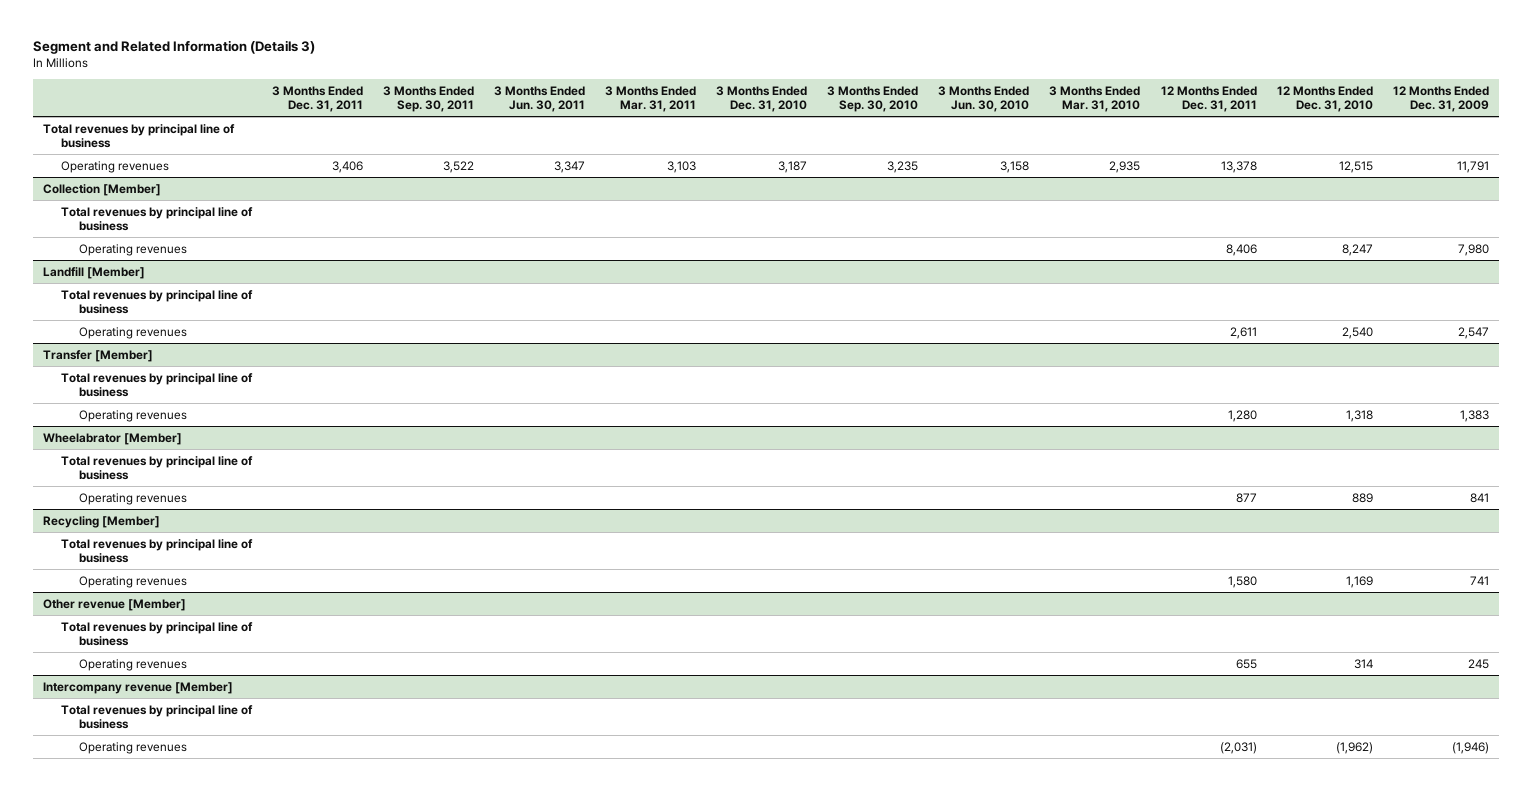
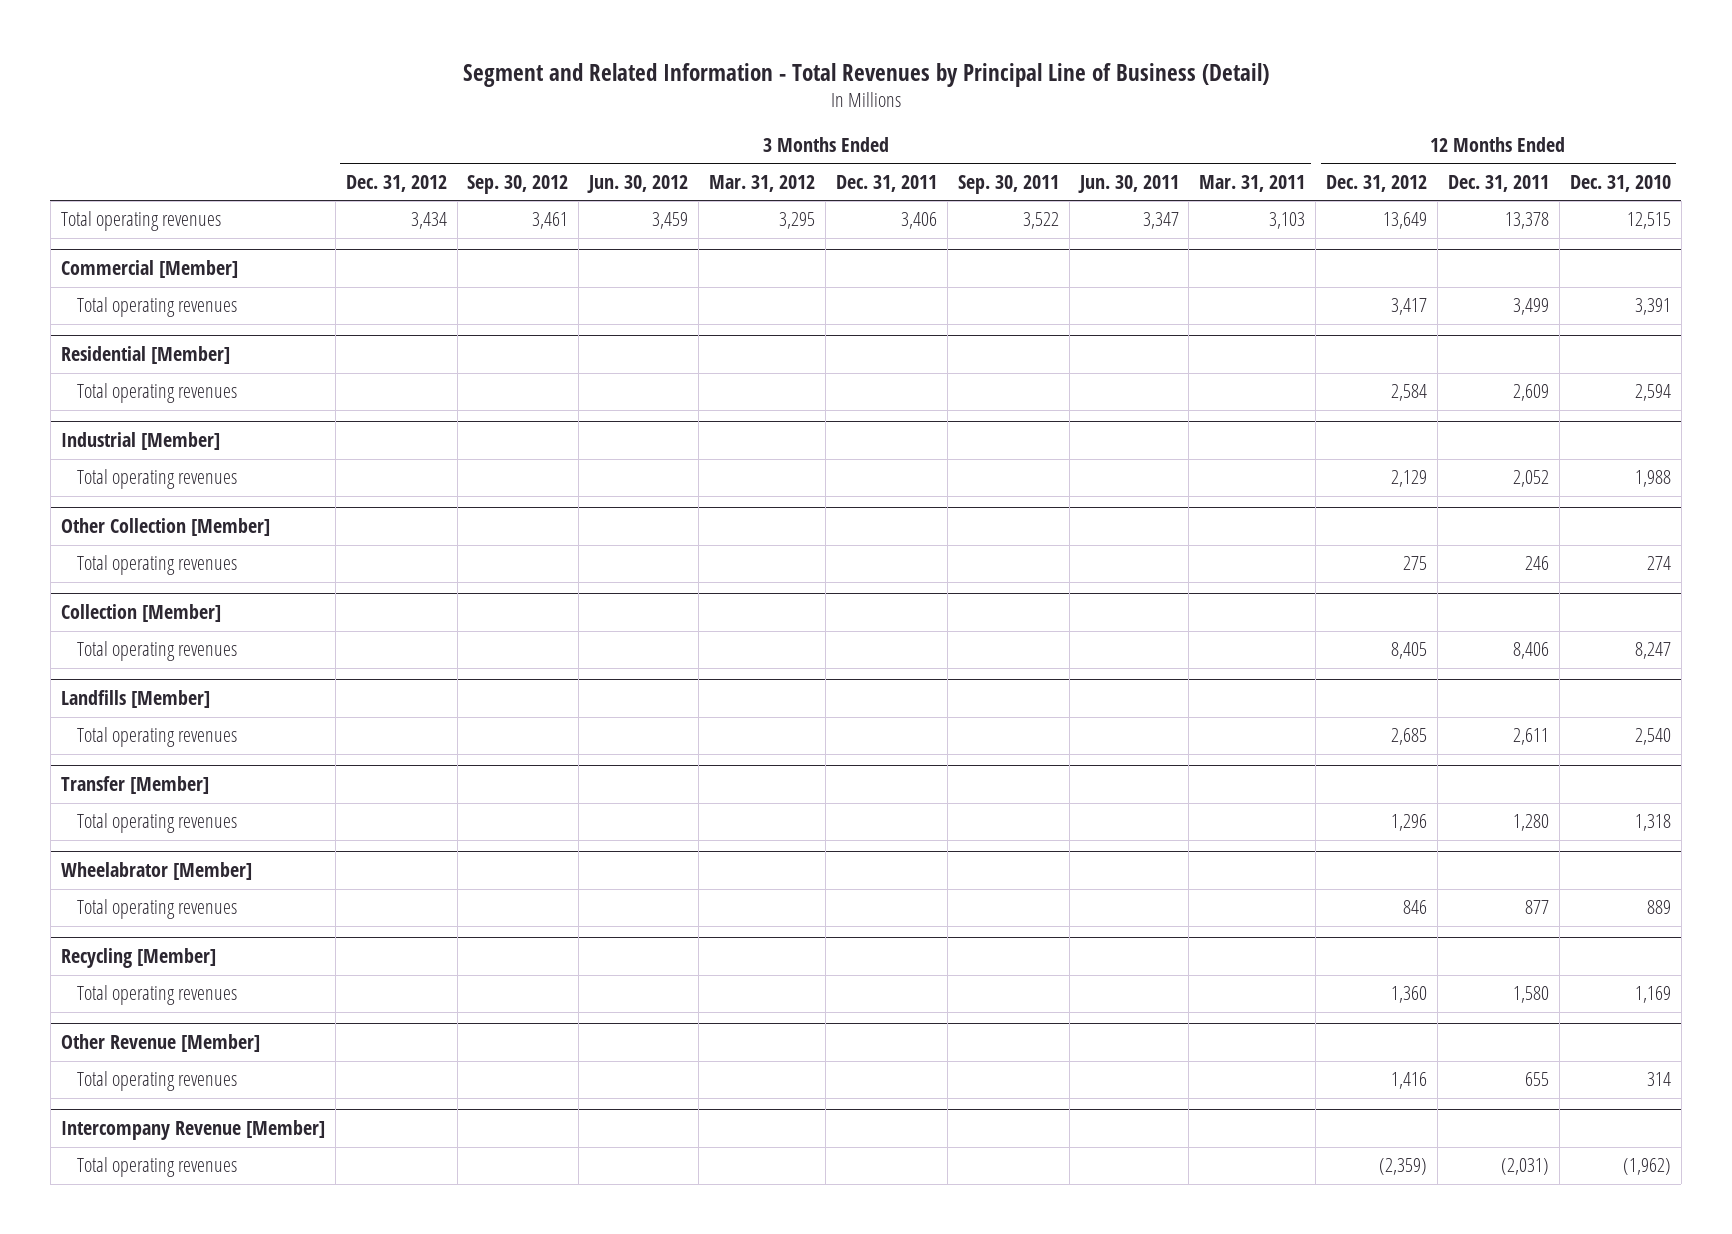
[32,40,315,55] Segment and Related Information (Details 3) -> [462,62,1269,87] Segment and Related Information - Total Revenues by Principal Line of Business (Detail)
[716,85,808,113] 3 Months Ended Dec. 31, 2010 -> none
[827,85,919,113] 3 Months Ended Sep. 30, 2010 -> none
[938,85,1030,113] 3 Months Ended Jun. 30, 2010 -> none
[1049,85,1141,113] 3 Months Ended Mar. 31, 2010 -> none
[1392,85,1489,113] 12 Months Ended Dec. 31, 2009 -> none
none -> [345,174,447,192] Dec. 31, 2012
none -> [467,174,569,194] Sep. 30, 2012
none -> [587,174,689,193] Jun. 30, 2012
none -> [709,174,816,192] Mar. 31, 2012
none -> [1326,174,1428,192] Dec. 31, 2012
[42,123,235,148] Total revenues by principal line of business -> none
[60,160,169,173] Operating revenues -> [60,211,221,232] Total operating revenues
none -> [60,260,238,279] Commercial [Member]
none -> [76,297,237,318] Total operating revenues
none -> [60,346,230,365] Residential [Member]
none -> [76,383,237,404] Total operating revenues
none -> [60,432,220,451] Industrial [Member]
none -> [76,469,237,490] Total operating revenues
none -> [60,518,270,537] Other Collection [Member]
none -> [76,555,237,576] Total operating revenues
[60,206,253,231] Total revenues by principal line of business -> none
[60,289,253,314] Total revenues by principal line of business -> none
[78,243,187,256] Operating revenues -> [76,641,237,662] Total operating revenues
[42,266,145,279] Landfill [Member] -> [60,690,210,709] Landfills [Member]
[78,326,187,339] Operating revenues -> [76,727,237,748] Total operating revenues
[60,372,253,397] Total revenues by principal line of business -> none
[78,409,187,422] Operating revenues -> [76,813,237,834] Total operating revenues
[60,455,253,480] Total revenues by principal line of business -> none
[78,492,187,505] Operating revenues -> [76,899,237,920] Total operating revenues
[60,538,253,563] Total revenues by principal line of business -> none
[60,621,253,646] Total revenues by principal line of business -> none
[60,704,253,729] Total revenues by principal line of business -> none
[78,575,187,588] Operating revenues -> [76,985,237,1006] Total operating revenues
[42,598,186,611] Other revenue [Member] -> [60,1034,260,1053] Other Revenue [Member]
[78,658,187,671] Operating revenues -> [76,1071,237,1092] Total operating revenues
[42,681,233,694] Intercompany revenue [Member] -> [60,1120,325,1141] Intercompany Revenue [Member]
[78,741,187,754] Operating revenues -> [76,1157,237,1178] Total operating revenues

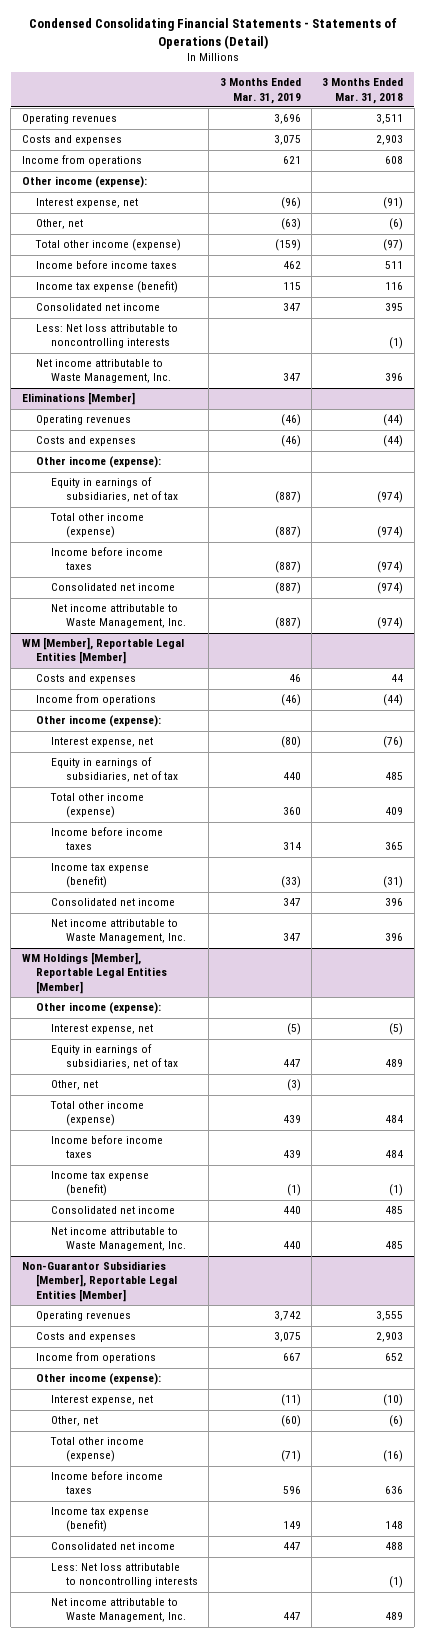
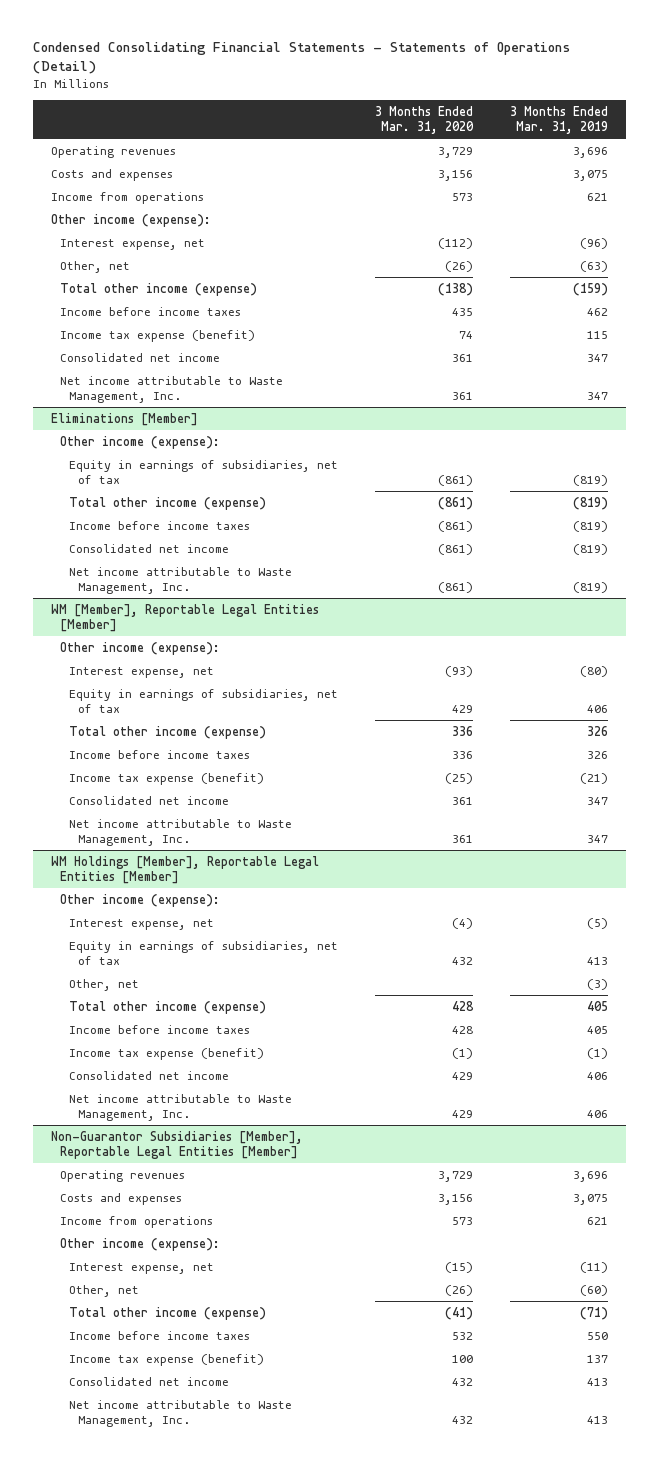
[322,78,404,104] 3 Months Ended Mar. 31, 2018 -> none
none -> [374,105,474,135] 3 Months Ended Mar. 31, 2020
[36,324,179,349] Less: Net loss attributable to noncontrolling interests -> none
[36,415,132,426] Operating revenues -> none
[36,436,137,447] Costs and expenses -> none
[274,491,301,504] (887) -> [572,474,608,486] (819)
[274,526,301,539] (887) -> [572,496,608,510] (819)
[274,561,301,574] (887) -> [572,520,608,532] (819)
[274,582,301,595] (887) -> [572,543,608,555] (819)
[274,617,301,630] (887) -> [572,581,608,593] (819)
[36,674,137,685] Costs and expenses -> none
[36,694,157,706] Income from operations -> none
[282,772,301,781] 440 -> [586,704,608,713] 406
[282,807,301,816] 360 -> [586,725,608,736] 326
[282,842,301,851] 314 -> [586,750,608,759] 326
[280,876,301,889] (33) -> [579,772,608,784] (21)
[282,1059,301,1068] 447 -> [586,956,608,965] 413
[282,1115,301,1124] 439 -> [586,1000,608,1011] 405
[282,1150,301,1159] 439 -> [586,1025,608,1034] 405
[282,1206,301,1215] 440 -> [586,1071,608,1080] 406
[282,1241,301,1250] 440 -> [586,1109,608,1118] 406
[273,1311,301,1322] 3,742 -> [572,1170,608,1182] 3,696
[282,1353,301,1362] 667 -> [586,1216,608,1225] 621
[50,1563,198,1588] Less: Net loss attributable to noncontrolling interests -> none
[282,1486,301,1495] 596 -> [586,1331,608,1340] 550
[282,1521,301,1530] 149 -> [586,1354,608,1363] 137
[282,1542,301,1551] 447 -> [586,1377,608,1386] 413
[282,1612,301,1621] 447 -> [586,1415,608,1424] 413

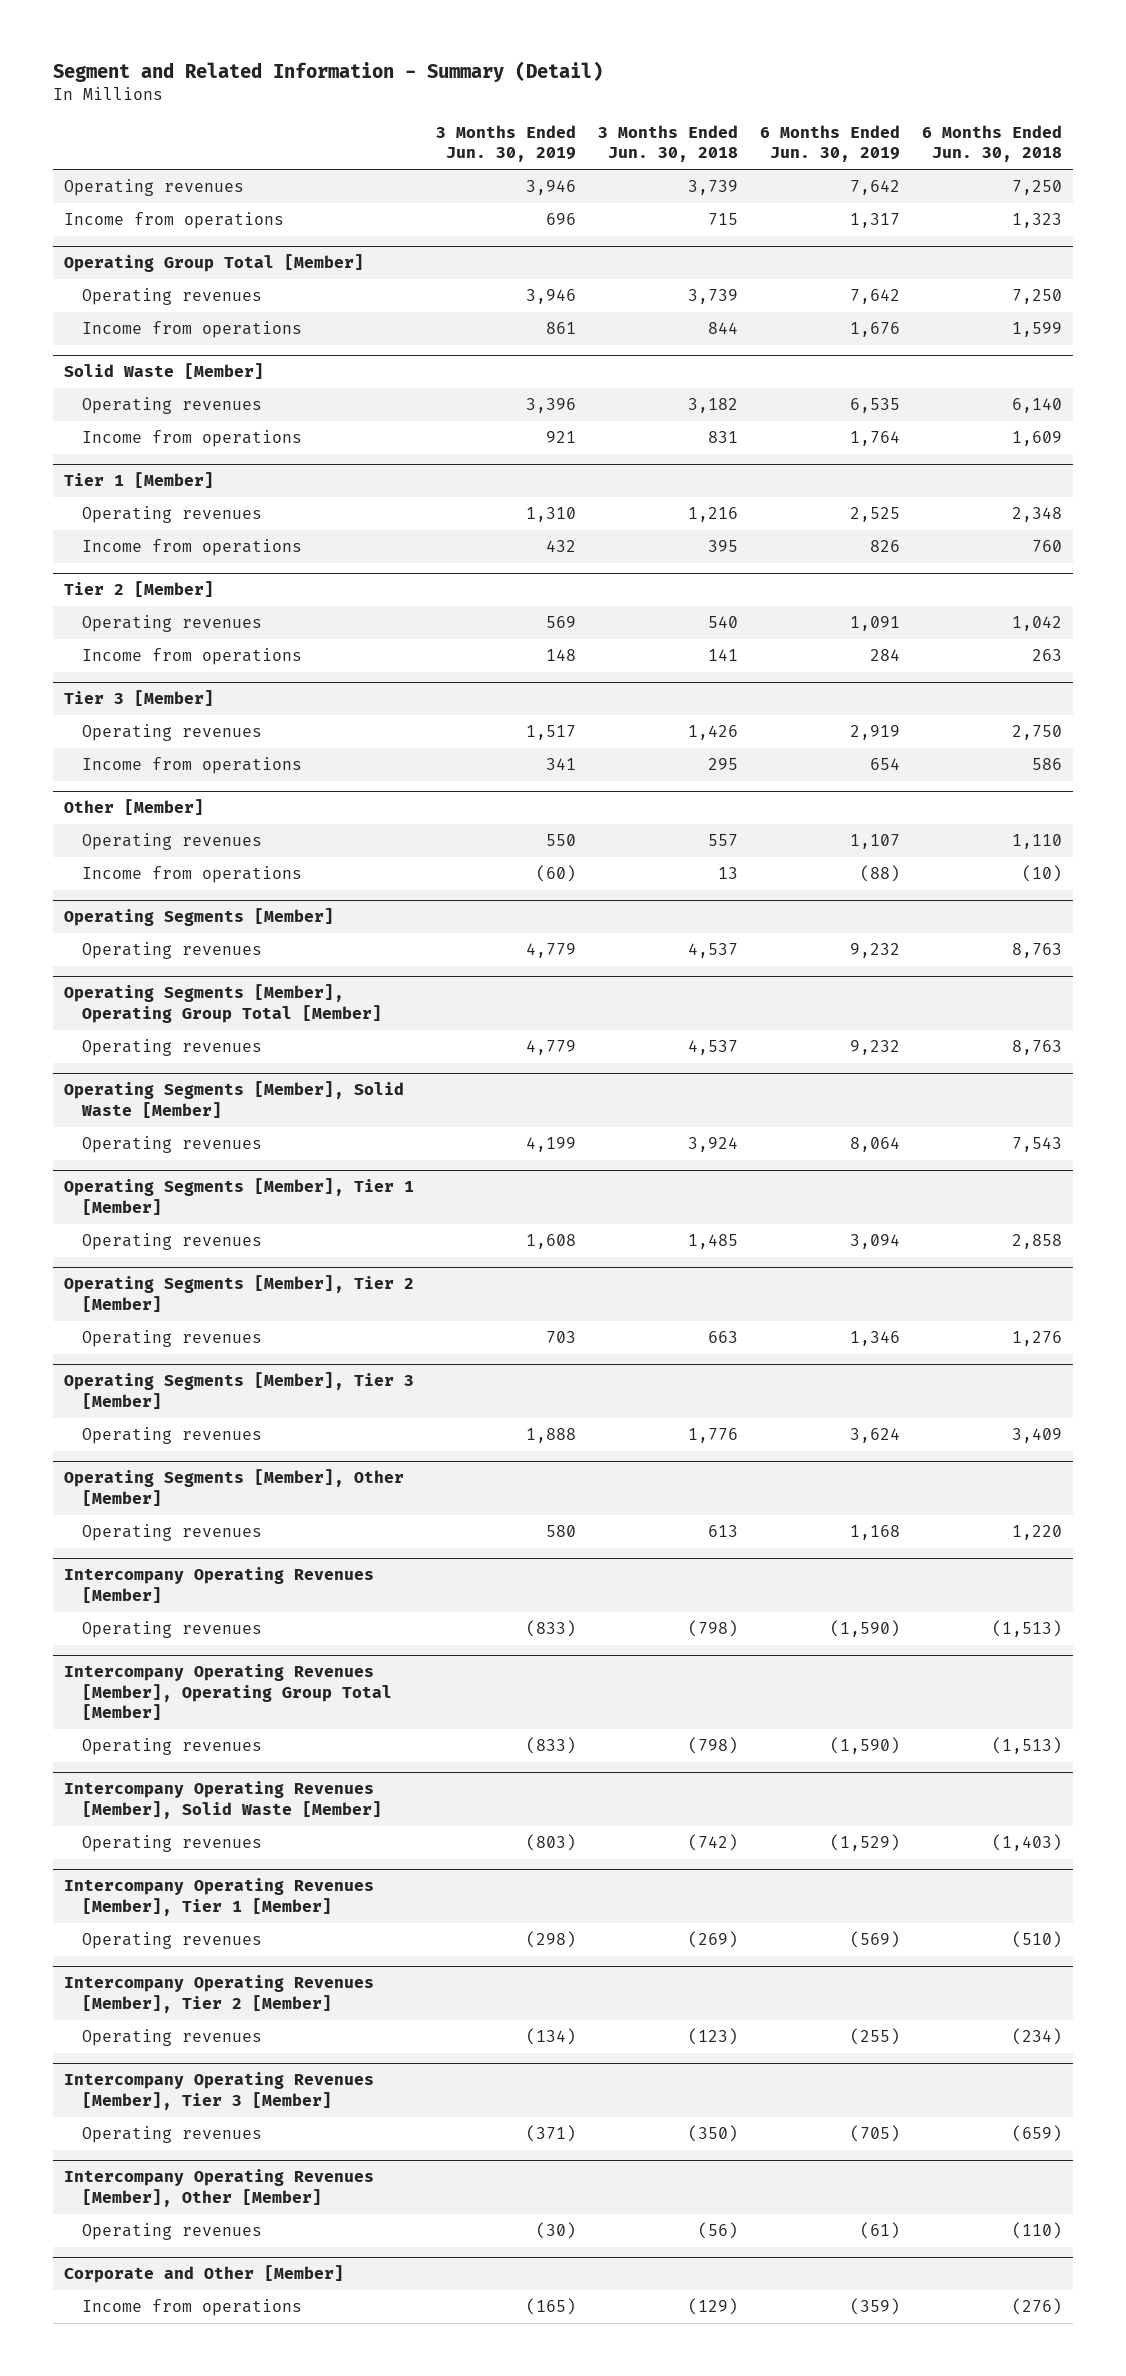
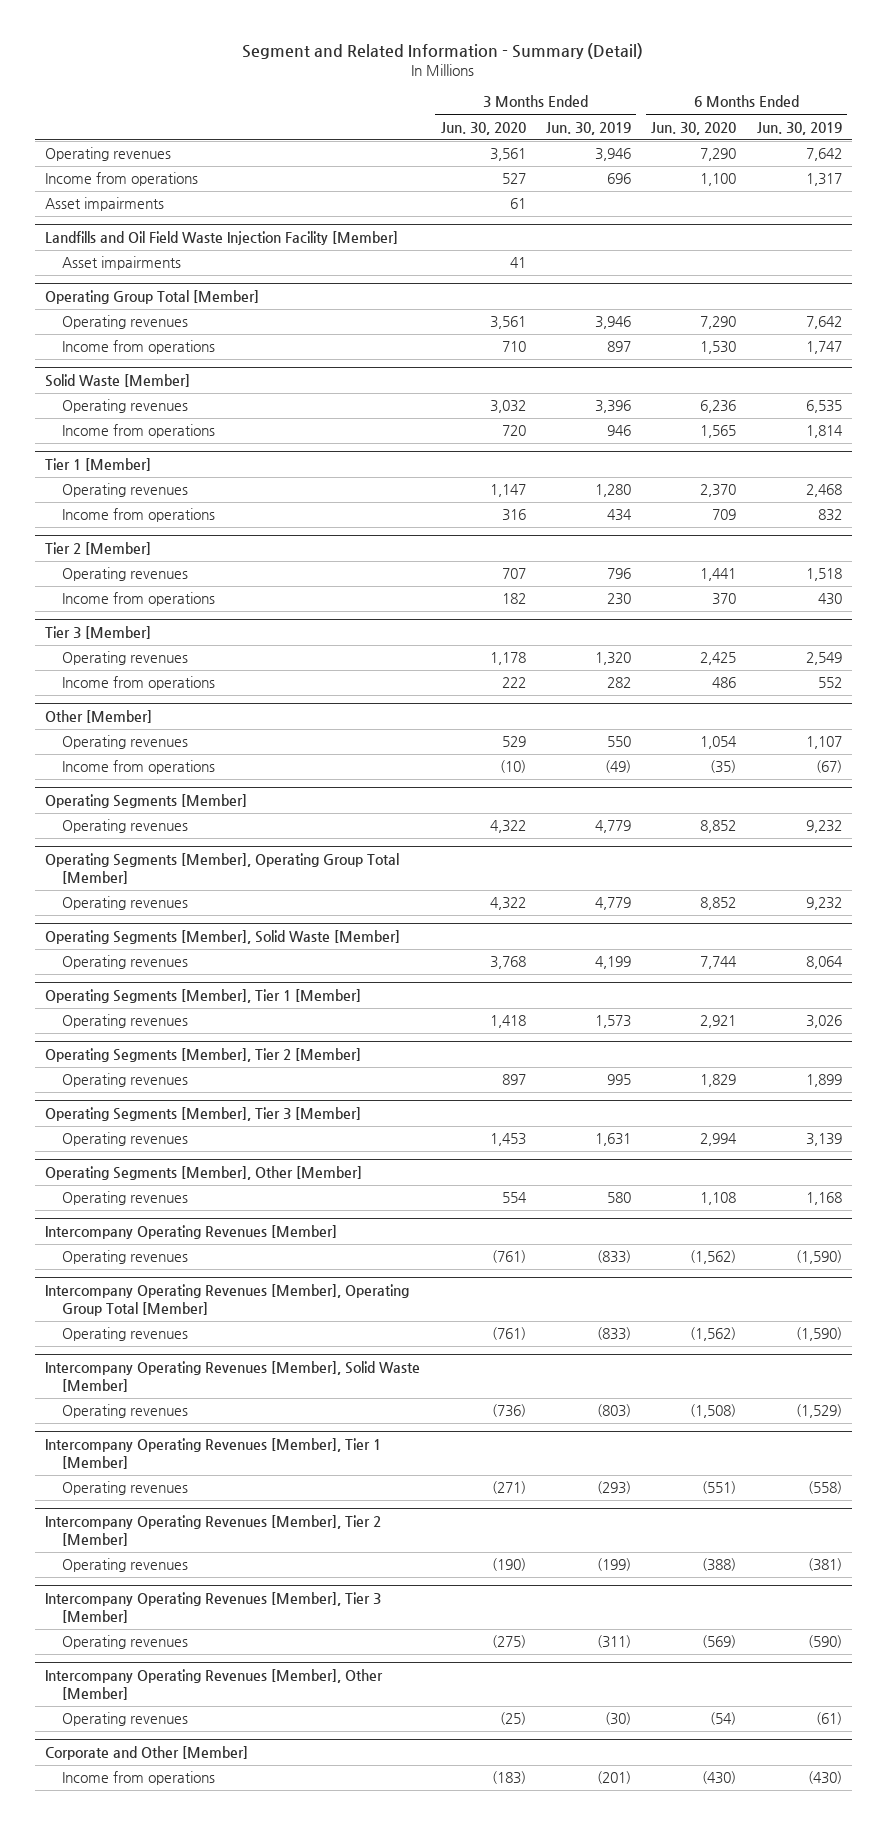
[598,125,739,163] 3 Months Ended Jun. 30, 2018 -> none
[922,125,1063,163] 6 Months Ended Jun. 30, 2018 -> none
none -> [440,121,526,135] Jun. 30, 2020
none -> [651,121,737,135] Jun. 30, 2020
none -> [45,197,165,212] Asset impairments
none -> [45,231,399,246] Landfills and Oil Field Waste Injection Facility [Member]
none -> [62,256,182,271] Asset impairments
[545,322,576,335] 861 -> [606,341,631,353] 897
[850,322,901,338] 1,676 -> [805,341,842,355] 1,747
[545,431,576,444] 921 -> [606,425,631,437] 946
[850,431,901,447] 1,764 -> [805,425,843,439] 1,814
[525,507,576,523] 1,310 -> [594,484,631,498] 1,280
[850,507,901,523] 2,525 -> [805,484,842,498] 2,468
[545,540,576,553] 432 -> [606,509,632,522] 434
[870,540,901,553] 826 -> [817,509,842,522] 832
[545,616,576,629] 569 -> [606,568,631,580] 796
[850,616,901,632] 1,091 -> [805,568,842,582] 1,518
[545,649,576,662] 148 -> [606,593,631,606] 230
[870,649,901,662] 284 -> [817,593,842,606] 430
[525,725,576,741] 1,517 -> [594,652,631,666] 1,320
[850,725,901,741] 2,919 -> [805,652,842,666] 2,549
[545,758,576,771] 341 -> [606,677,631,689] 282
[870,758,901,771] 654 -> [817,677,842,689] 552
[535,865,576,883] (60) -> [604,760,631,774] (49)
[860,865,901,883] (88) -> [815,760,842,774] (67)
[525,1234,576,1250] 1,608 -> [594,1015,631,1029] 1,573
[850,1234,901,1250] 3,094 -> [805,1015,842,1029] 3,026
[545,1331,576,1344] 703 -> [606,1074,631,1086] 995
[850,1331,901,1347] 1,346 -> [805,1074,842,1088] 1,899
[525,1428,576,1444] 1,888 -> [594,1133,631,1147] 1,631
[850,1428,901,1444] 3,624 -> [805,1133,842,1147] 3,139
[525,1931,576,1949] (298) -> [596,1481,631,1495] (293)
[850,1931,901,1949] (569) -> [807,1481,842,1495] (558)
[525,2028,576,2046] (134) -> [596,1558,631,1572] (199)
[850,2028,901,2046] (255) -> [807,1558,842,1572] (381)
[525,2125,576,2143] (371) -> [596,1635,631,1649] (311)
[850,2125,901,2143] (705) -> [807,1635,842,1649] (590)
[525,2298,576,2316] (165) -> [596,1771,631,1785] (201)
[850,2298,901,2316] (359) -> [807,1771,842,1785] (430)

